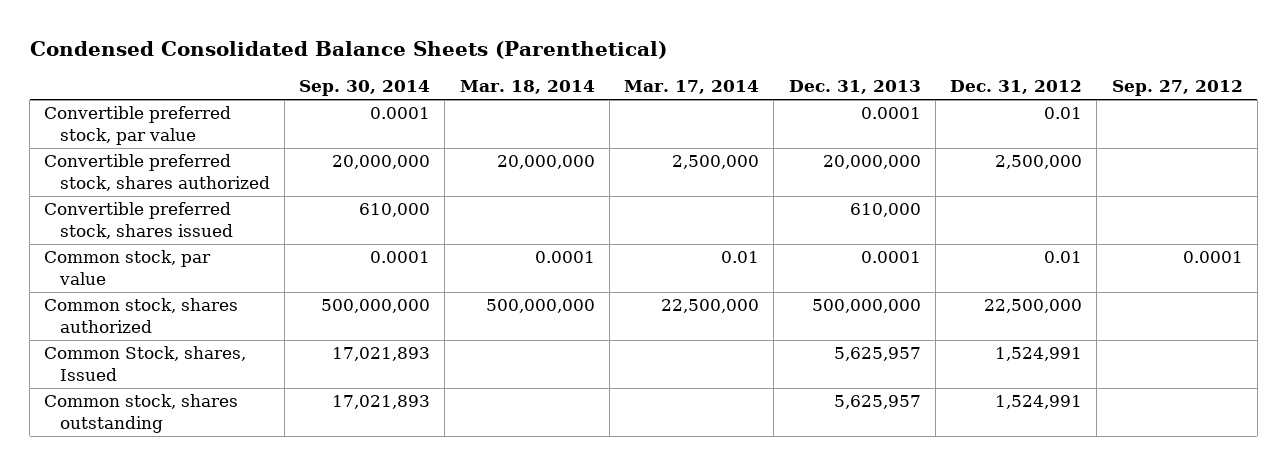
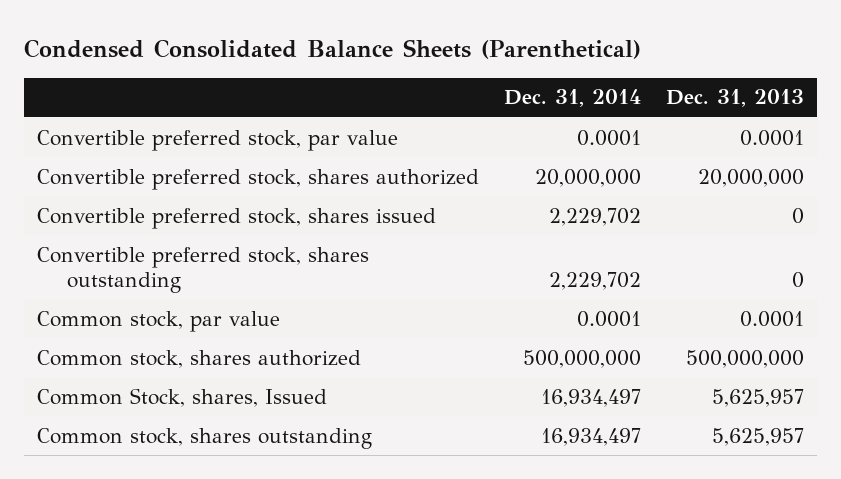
[299,80,431,97] Sep. 30, 2014 -> none
[459,80,595,95] Mar. 18, 2014 -> none
[624,80,760,95] Mar. 17, 2014 -> none
[950,80,1083,95] Dec. 31, 2012 -> none
[1111,80,1243,97] Sep. 27, 2012 -> none
none -> [503,89,641,108] Dec. 31, 2014
[849,203,921,218] 610,000 -> [792,207,805,224] 0
none -> [36,246,369,293] Convertible preferred stock, shares outstanding

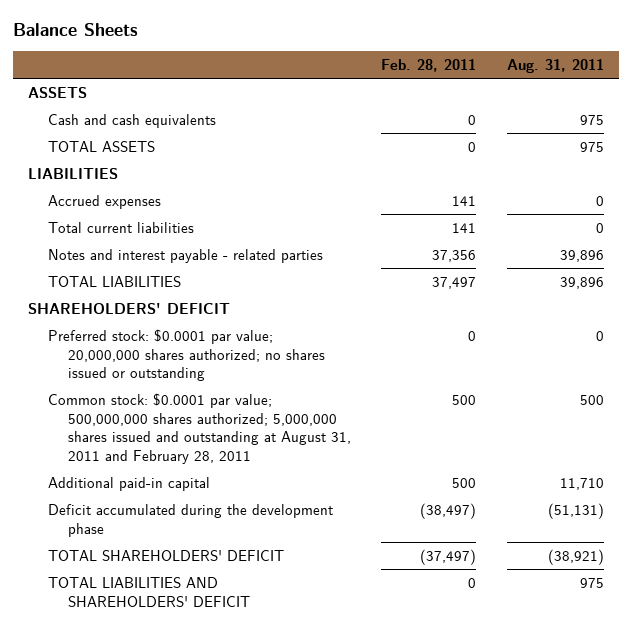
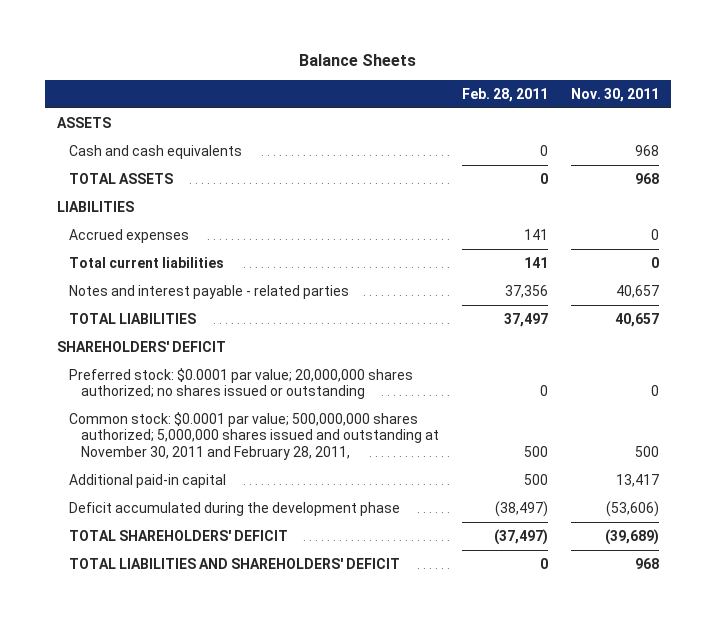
[506,59,604,74] Aug. 31, 2011 -> none
none -> [571,87,660,102] Nov. 30, 2011
[47,392,351,464] Common stock: $0.0001 par value; 500,000,000 shares authorized; 5,000,000 shares issued and outstanding at August 31, 2011 and February 28, 2011 -> [68,411,439,461] Common stock: $0.0001 par value; 500,000,000 shares authorized; 5,000,000 shares issued and outstanding at November 30, 2011 and February 28, 2011,

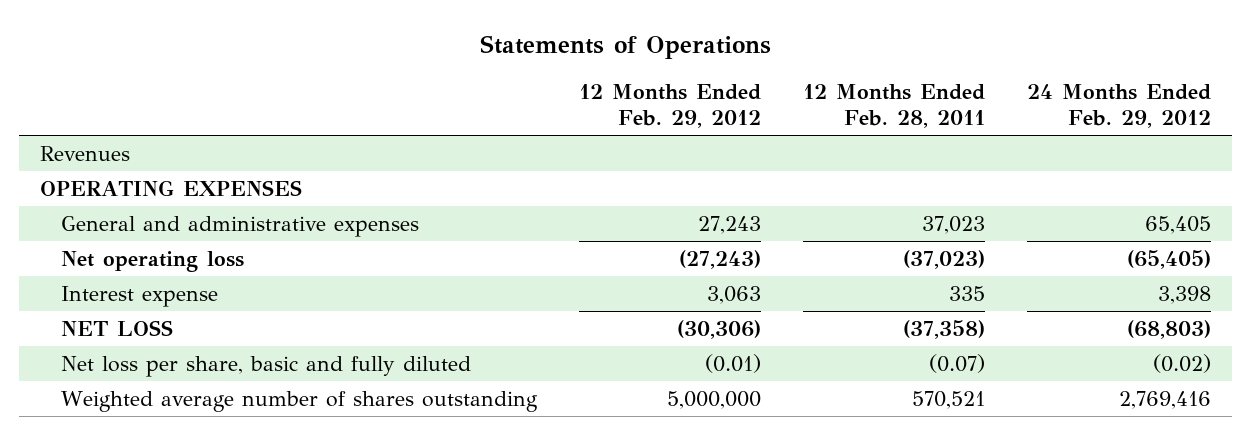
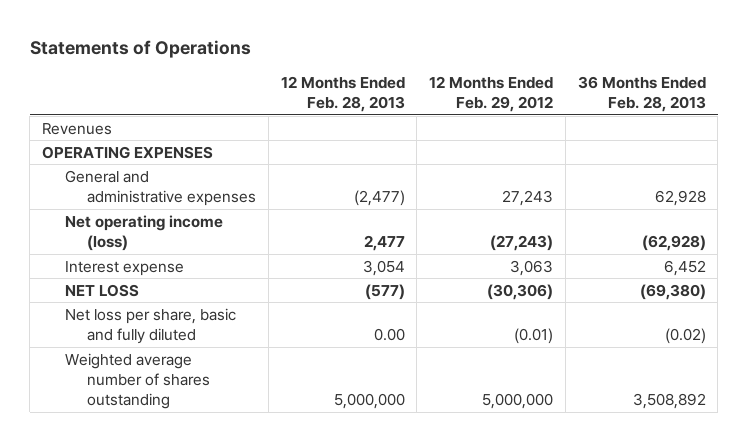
[803,84,986,129] 12 Months Ended Feb. 28, 2011 -> none
[1027,84,1212,129] 24 Months Ended Feb. 29, 2012 -> none
none -> [280,75,405,112] 12 Months Ended Feb. 28, 2013
none -> [577,75,706,112] 36 Months Ended Feb. 28, 2013
[61,250,245,272] Net operating loss -> [64,214,223,252] Net operating income (loss)

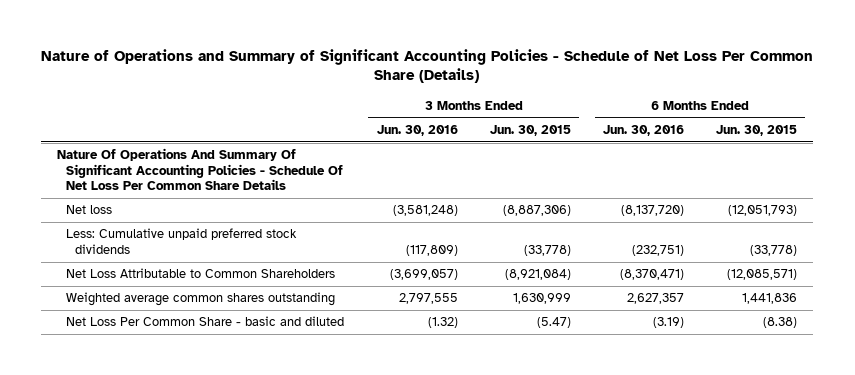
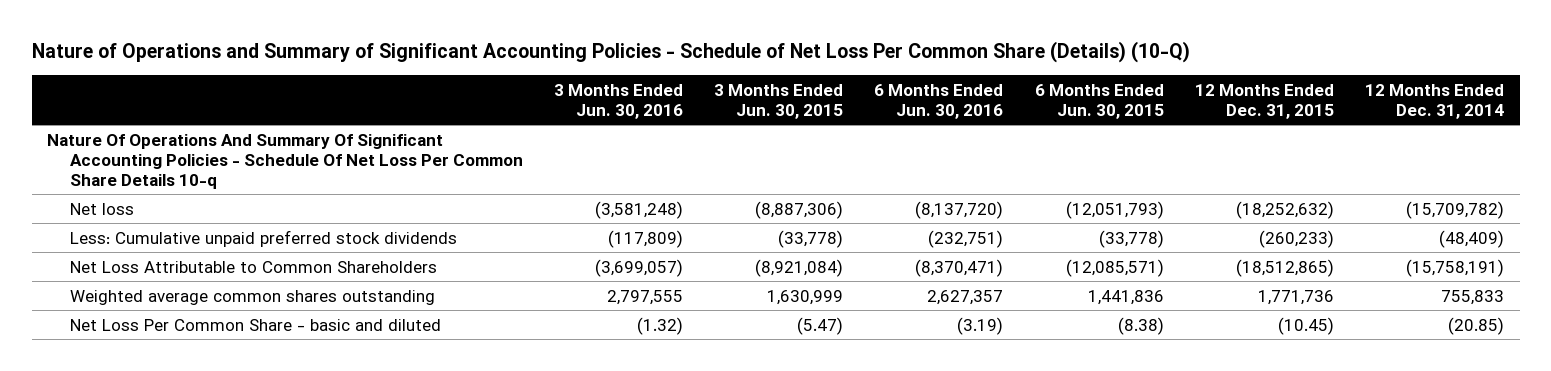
[41,48,814,84] Nature of Operations and Summary of Significant Accounting Policies - Schedule of Net Loss Per Common Share (Details) -> [31,40,1190,63] Nature of Operations and Summary of Significant Accounting Policies - Schedule of Net Loss Per Common Share (Details) (10-Q)
none -> [1194,83,1334,119] 12 Months Ended Dec. 31, 2015
none -> [1365,83,1505,119] 12 Months Ended Dec. 31, 2014
[57,148,344,190] Nature Of Operations And Summary Of Significant Accounting Policies - Schedule Of Net Loss Per Common Share Details -> [47,133,523,189] Nature Of Operations And Summary Of Significant Accounting Policies - Schedule Of Net Loss Per Common Share Details 10-q

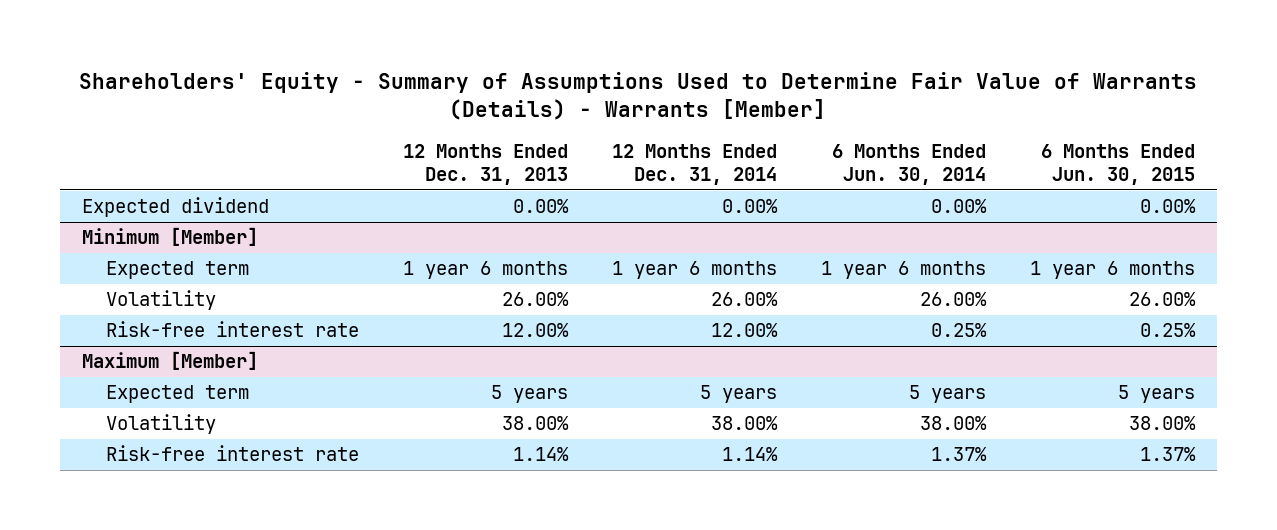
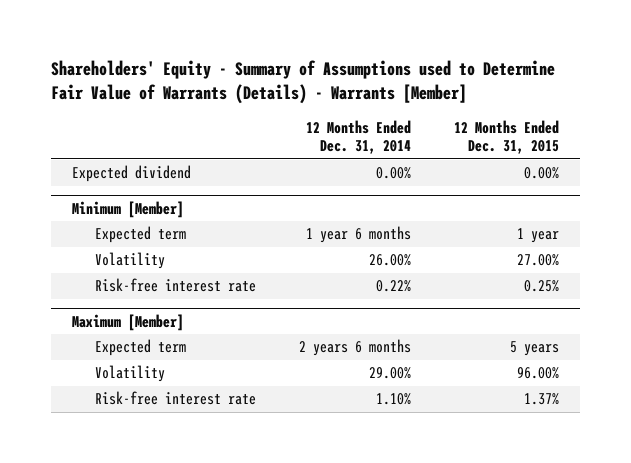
[79,71,1198,121] Shareholders' Equity - Summary of Assumptions Used to Determine Fair Value of Warrants (Details) - Warrants [Member] -> [50,59,555,104] Shareholders' Equity - Summary of Assumptions used to Determine Fair Value of Warrants (Details) - Warrants [Member]
[402,143,568,186] 12 Months Ended Dec. 31, 2013 -> none
[831,143,986,186] 6 Months Ended Jun. 30, 2014 -> none
[1040,143,1195,186] 6 Months Ended Jun. 30, 2015 -> none
none -> [454,119,560,155] 12 Months Ended Dec. 31, 2015
[710,323,778,338] 12.00% -> [376,280,412,293] 0.22%
[699,385,777,404] 5 years -> [299,339,412,357] 2 years 6 months
[710,416,778,431] 38.00% -> [369,367,412,380] 29.00%
[721,447,778,462] 1.14% -> [376,393,412,406] 1.10%

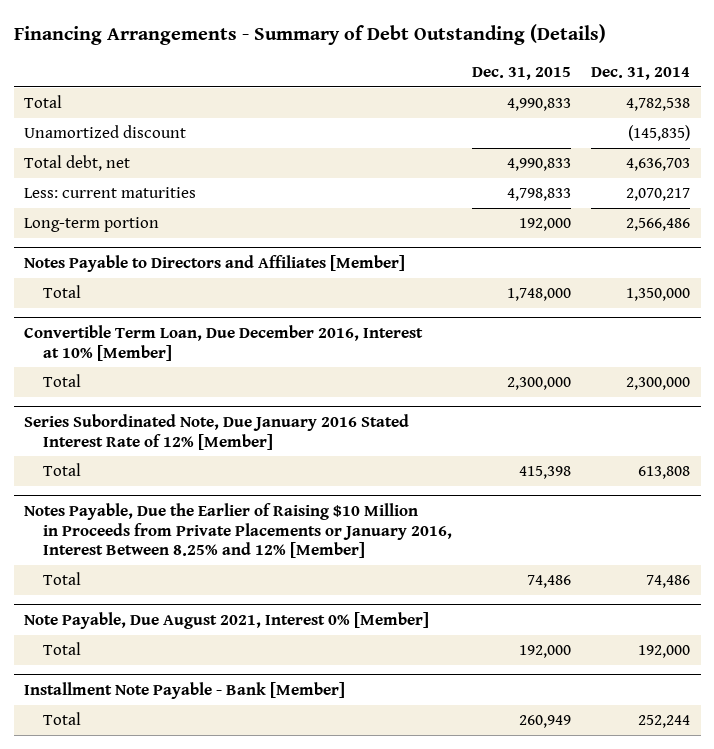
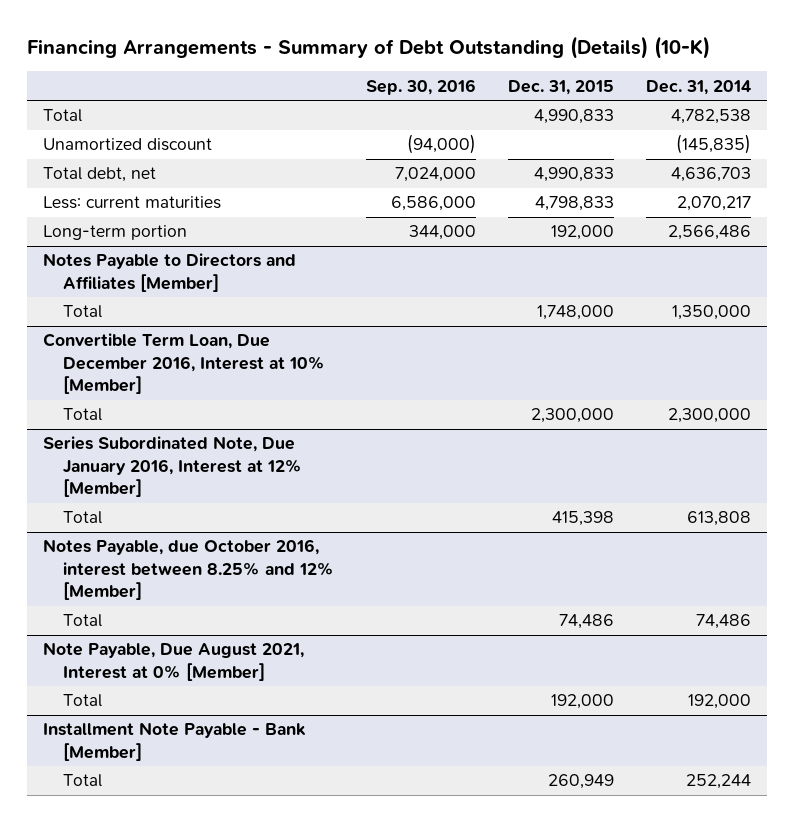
[13,24,606,46] Financing Arrangements - Summary of Debt Outstanding (Details) -> [26,35,710,59] Financing Arrangements - Summary of Debt Outstanding (Details) (10-K)
none -> [365,78,476,95] Sep. 30, 2016
[23,413,409,450] Series Subordinated Note, Due January 2016 Stated Interest Rate of 12% [Member] -> [42,436,302,498] Series Subordinated Note, Due January 2016, Interest at 12% [Member]
[23,502,452,559] Notes Payable, Due the Earlier of Raising $10 Million in Proceeds from Private Placements or January 2016, Interest Between 8.25% and 12% [Member] -> [42,539,334,601] Notes Payable, due October 2016, interest between 8.25% and 12% [Member]
[23,611,429,629] Note Payable, Due August 2021, Interest 0% [Member] -> [42,642,304,681] Note Payable, Due August 2021, Interest at 0% [Member]

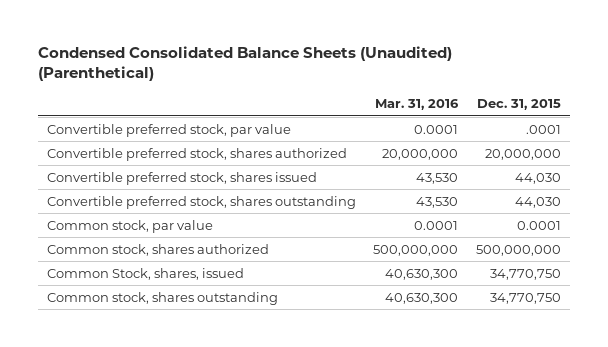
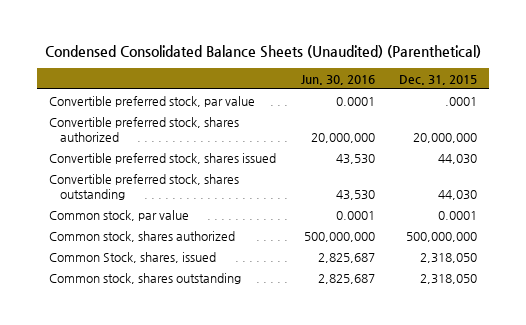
[375,99,460,111] Mar. 31, 2016 -> none
none -> [300,74,375,85] Jun. 30, 2016
[489,268,561,280] 34,770,750 -> [420,252,478,263] 2,318,050
[489,292,561,304] 34,770,750 -> [420,273,478,284] 2,318,050

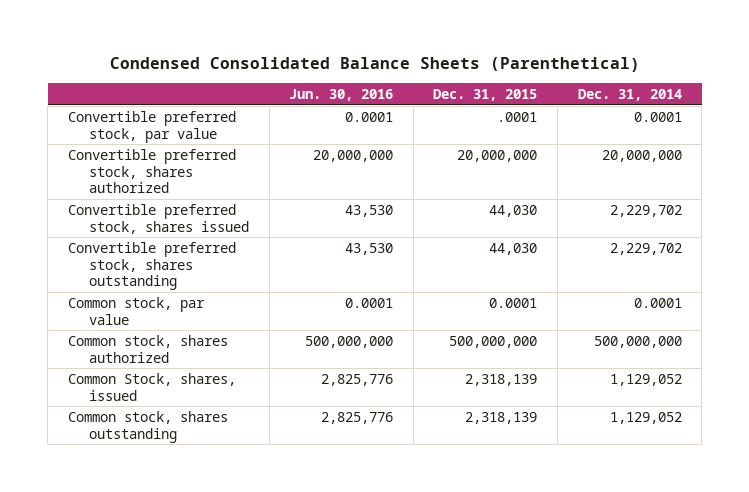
[45,44,482,58] Condensed Consolidated Balance Sheets (Unaudited) (Parenthetical) -> [109,57,640,73] Condensed Consolidated Balance Sheets (Parenthetical)
none -> [577,88,682,101] Dec. 31, 2014
[317,252,375,263] 2,825,687 -> [321,373,394,386] 2,825,776
[420,252,478,263] 2,318,050 -> [465,373,538,386] 2,318,139
[317,273,375,284] 2,825,687 -> [321,411,394,424] 2,825,776
[420,273,478,284] 2,318,050 -> [465,411,538,424] 2,318,139

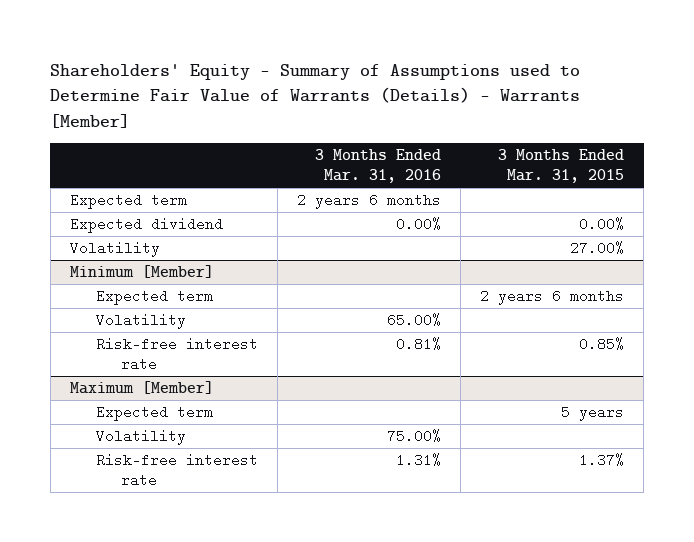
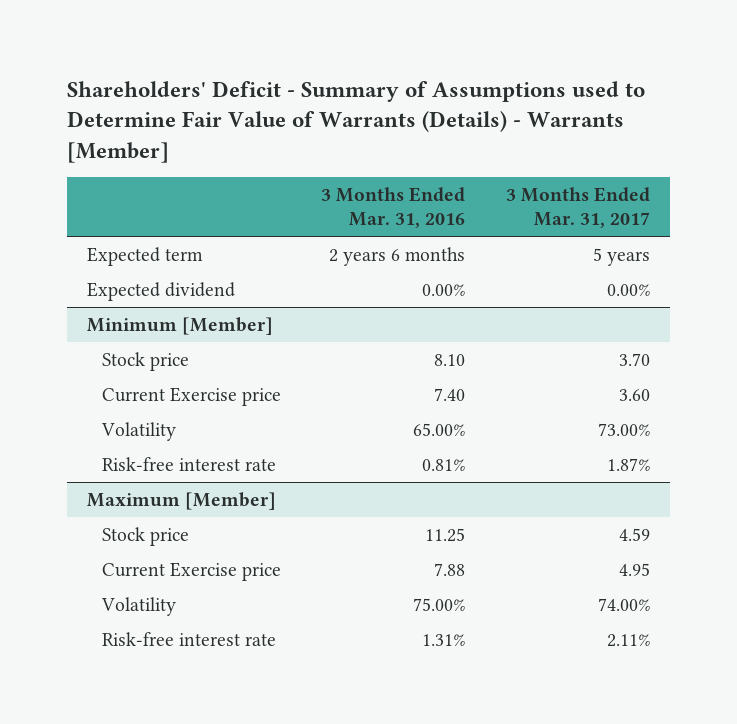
[50,63,581,128] Shareholders' Equity - Summary of Assumptions used to Determine Fair Value of Warrants (Details) - Warrants [Member] -> [66,81,645,163] Shareholders' Deficit - Summary of Assumptions used to Determine Fair Value of Warrants (Details) - Warrants [Member]
[498,149,625,184] 3 Months Ended Mar. 31, 2015 -> none
none -> [506,186,651,229] 3 Months Ended Mar. 31, 2017
[70,241,161,258] Volatility -> none
[95,289,213,306] Expected term -> none
none -> [101,351,189,371] Stock price
none -> [101,386,281,406] Current Exercise price
[95,405,213,422] Expected term -> none
none -> [101,526,189,546] Stock price
none -> [101,561,281,581] Current Exercise price

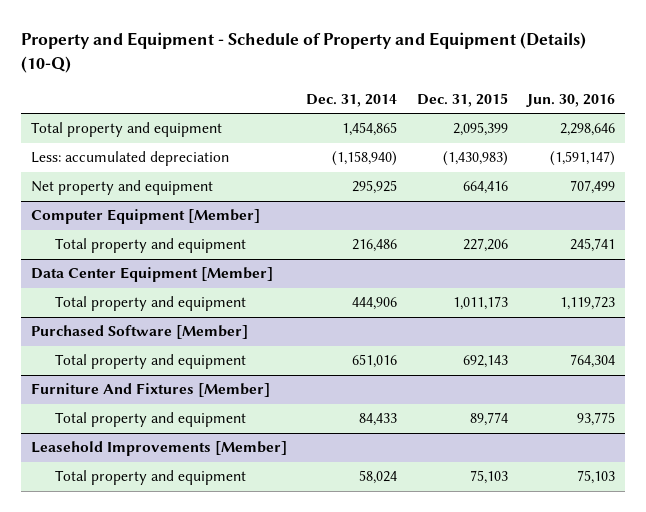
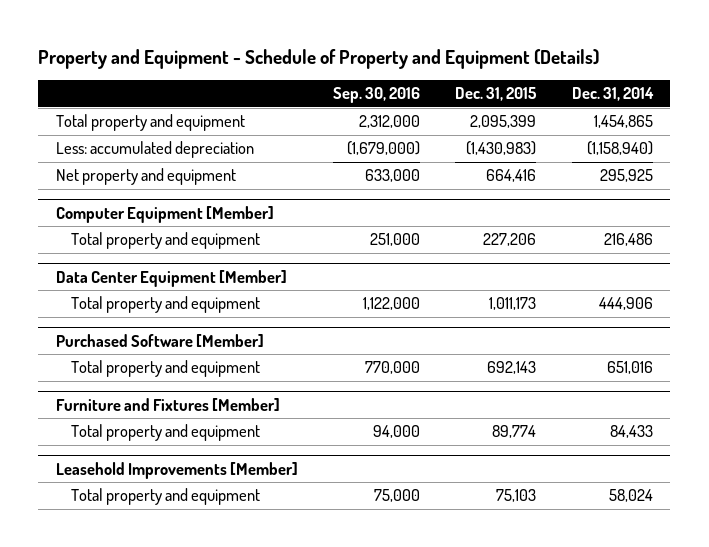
[21,31,587,73] Property and Equipment - Schedule of Property and Equipment (Details) (10-Q) -> [38,48,600,69] Property and Equipment - Schedule of Property and Equipment (Details)
[526,93,616,107] Jun. 30, 2016 -> none
none -> [333,87,421,104] Sep. 30, 2016
[30,383,270,398] Furniture And Fixtures [Member] -> [55,397,280,411] Furniture and Fixtures [Member]

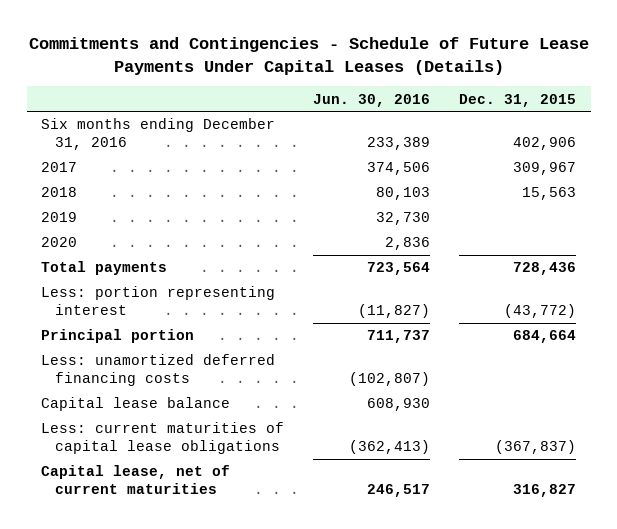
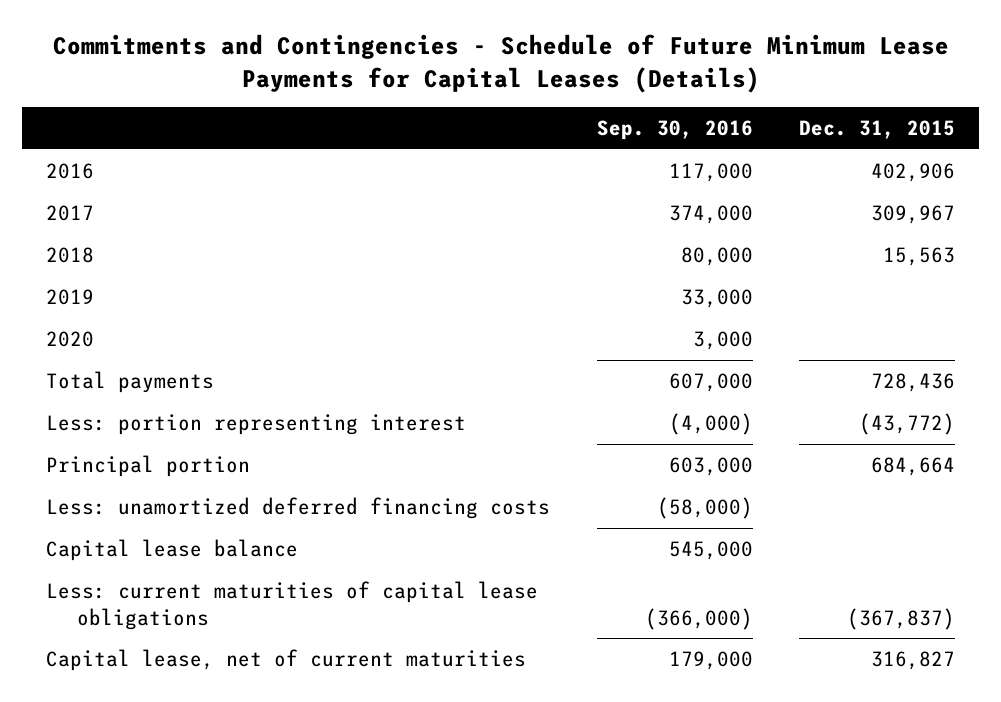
[28,37,589,75] Commitments and Contingencies - Schedule of Future Lease Payments Under Capital Leases (Details) -> [52,34,949,93] Commitments and Contingencies - Schedule of Future Minimum Lease Payments for Capital Leases (Details)
[313,93,431,107] Jun. 30, 2016 -> none
none -> [596,120,753,141] Sep. 30, 2016
[41,118,276,151] Six months ending December 31, 2016 -> [45,163,94,180] 2016

